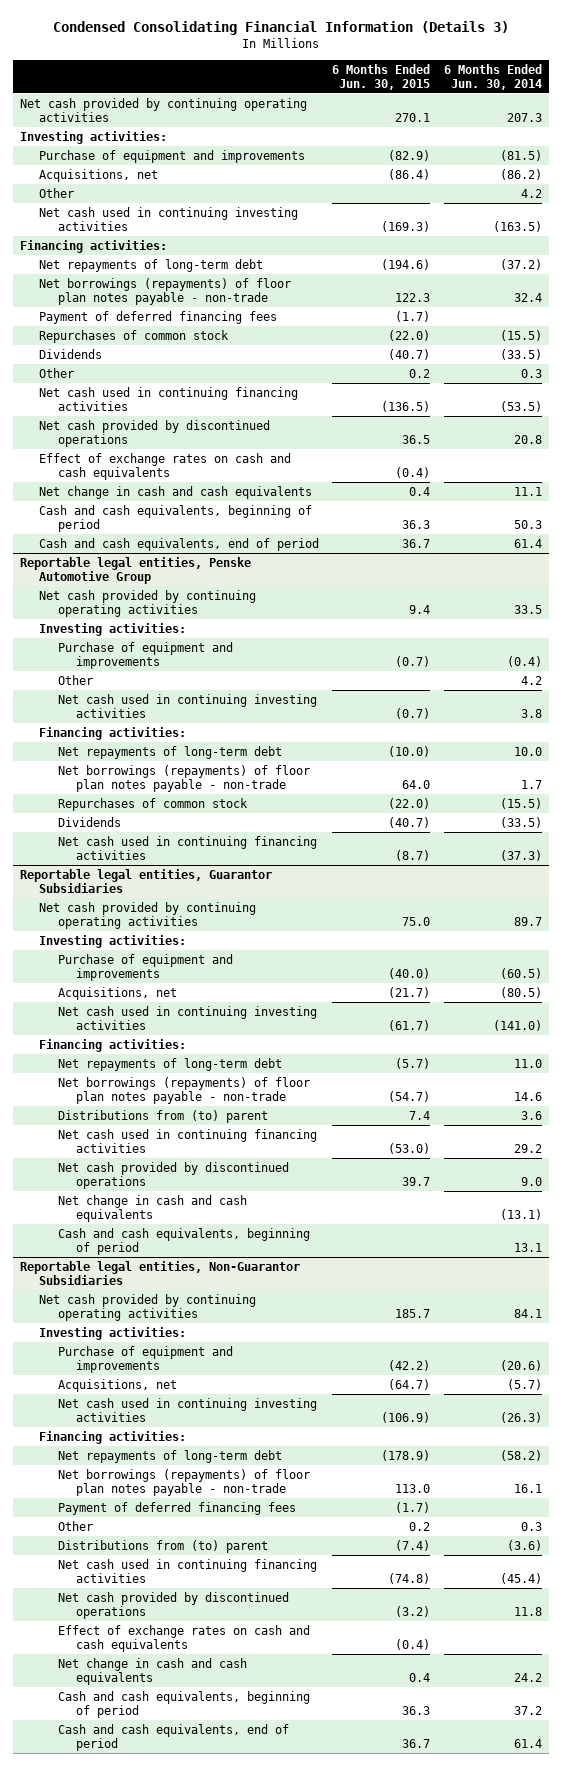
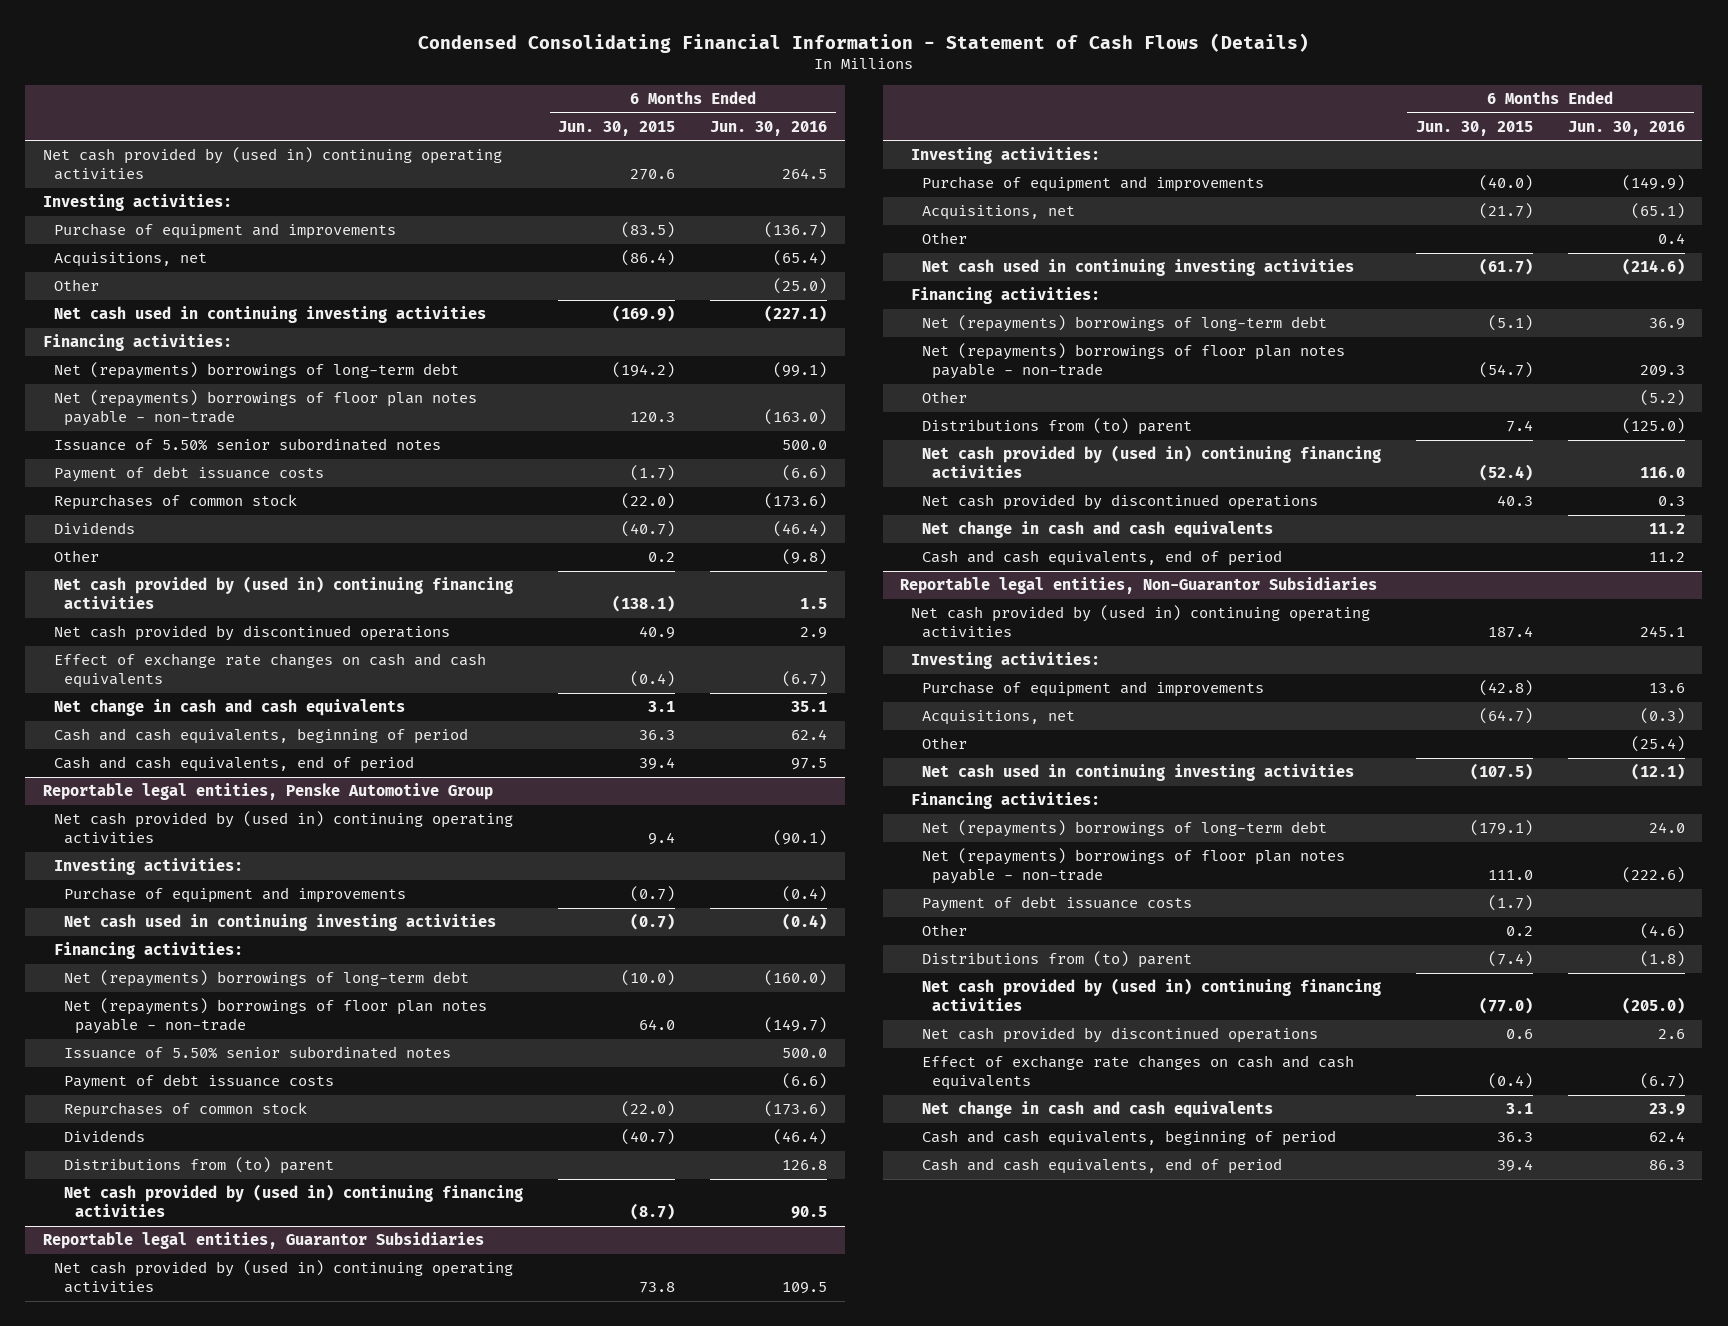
[52,20,509,35] Condensed Consolidating Financial Information (Details 3) -> [417,32,1309,53] Condensed Consolidating Financial Information - Statement of Cash Flows (Details)
[443,63,542,90] 6 Months Ended Jun. 30, 2014 -> none
none -> [710,120,828,136] Jun. 30, 2016
[19,97,307,122] Net cash provided by continuing operating activities -> [42,147,502,181] Net cash provided by (used in) continuing operating activities
[395,112,431,122] 270.1 -> [630,169,676,181] 270.6
[388,149,431,161] (82.9) -> [621,222,676,239] (83.5)
[381,220,431,232] (169.3) -> [612,305,676,323] (169.9)
[38,258,263,272] Net repayments of long-term debt -> [53,362,459,380] Net (repayments) borrowings of long-term debt
[381,258,431,270] (194.6) -> [612,362,676,379] (194.2)
[38,277,291,305] Net borrowings (repayments) of floor plan notes payable - non-trade -> [53,390,477,427] Net (repayments) borrowings of floor plan notes payable - non-trade
[395,292,431,302] 122.3 -> [630,412,676,423] 120.3
none -> [53,438,441,452] Issuance of 5.50% senior subordinated notes
[38,310,277,324] Payment of deferred financing fees -> [53,466,324,483] Payment of debt issuance costs
[38,386,298,411] Net cash used in continuing financing activities -> [53,576,513,610] Net cash provided by (used in) continuing financing activities
[381,400,431,412] (136.5) -> [612,595,676,613] (138.1)
[402,434,431,444] 36.5 -> [639,626,676,640] 40.9
[38,452,291,480] Effect of exchange rates on cash and cash equivalents -> [53,653,486,689] Effect of exchange rate changes on cash and cash equivalents
[409,486,431,496] 0.4 -> [648,701,676,713] 3.1
[402,538,431,548] 36.7 -> [639,757,676,771] 39.4
[38,589,256,617] Net cash provided by continuing operating activities -> [53,811,513,845] Net cash provided by (used in) continuing operating activities
[57,674,93,685] Other -> none
[57,745,282,759] Net repayments of long-term debt -> [64,970,470,988] Net (repayments) borrowings of long-term debt
[57,764,310,792] Net borrowings (repayments) of floor plan notes payable - non-trade -> [64,998,488,1035] Net (repayments) borrowings of floor plan notes payable - non-trade
none -> [64,1046,452,1060] Issuance of 5.50% senior subordinated notes
none -> [64,1074,335,1091] Payment of debt issuance costs
none -> [64,1157,335,1175] Distributions from (to) parent
[57,835,317,860] Net cash used in continuing financing activities -> [64,1184,524,1218] Net cash provided by (used in) continuing financing activities
[38,901,256,929] Net cash provided by continuing operating activities -> [53,1260,513,1294] Net cash provided by (used in) continuing operating activities
[402,916,431,926] 75.0 -> [639,1282,676,1294] 73.8
none -> [921,232,967,245] Other
[57,1057,282,1071] Net repayments of long-term debt -> [921,315,1327,333] Net (repayments) borrowings of long-term debt
[395,1057,431,1069] (5.7) -> [1487,315,1533,332] (5.1)
[57,1076,310,1104] Net borrowings (repayments) of floor plan notes payable - non-trade -> [921,343,1345,380] Net (repayments) borrowings of floor plan notes payable - non-trade
none -> [921,391,967,404] Other
[57,1128,317,1153] Net cash used in continuing financing activities -> [921,445,1381,479] Net cash provided by (used in) continuing financing activities
[388,1142,431,1154] (53.0) -> [1478,464,1533,482] (52.4)
[402,1176,431,1186] 39.7 -> [1496,495,1533,507] 40.3
[57,1227,310,1255] Cash and cash equivalents, beginning of period -> [921,550,1282,567] Cash and cash equivalents, end of period
[38,1293,256,1321] Net cash provided by continuing operating activities -> [911,605,1371,639] Net cash provided by (used in) continuing operating activities
[395,1308,431,1318] 185.7 -> [1487,626,1533,639] 187.4
[388,1359,431,1371] (42.2) -> [1478,680,1533,697] (42.8)
none -> [921,737,967,750] Other
[381,1411,431,1423] (106.9) -> [1469,763,1533,781] (107.5)
[57,1449,282,1463] Net repayments of long-term debt -> [921,820,1327,838] Net (repayments) borrowings of long-term debt
[381,1449,431,1461] (178.9) -> [1469,820,1533,837] (179.1)
[57,1468,310,1496] Net borrowings (repayments) of floor plan notes payable - non-trade -> [921,848,1345,885] Net (repayments) borrowings of floor plan notes payable - non-trade
[395,1483,431,1493] 113.0 -> [1487,870,1533,881] 111.0
[57,1501,296,1515] Payment of deferred financing fees -> [921,896,1192,913] Payment of debt issuance costs
[57,1558,317,1583] Net cash used in continuing financing activities -> [921,978,1381,1012] Net cash provided by (used in) continuing financing activities
[388,1572,431,1584] (74.8) -> [1478,997,1533,1015] (77.0)
[395,1605,431,1617] (3.2) -> [1505,1029,1533,1040] 0.6
[57,1624,310,1652] Effect of exchange rates on cash and cash equivalents -> [921,1055,1354,1091] Effect of exchange rate changes on cash and cash equivalents
[409,1672,431,1682] 0.4 -> [1505,1103,1533,1115] 3.1
[402,1738,431,1748] 36.7 -> [1496,1159,1533,1173] 39.4

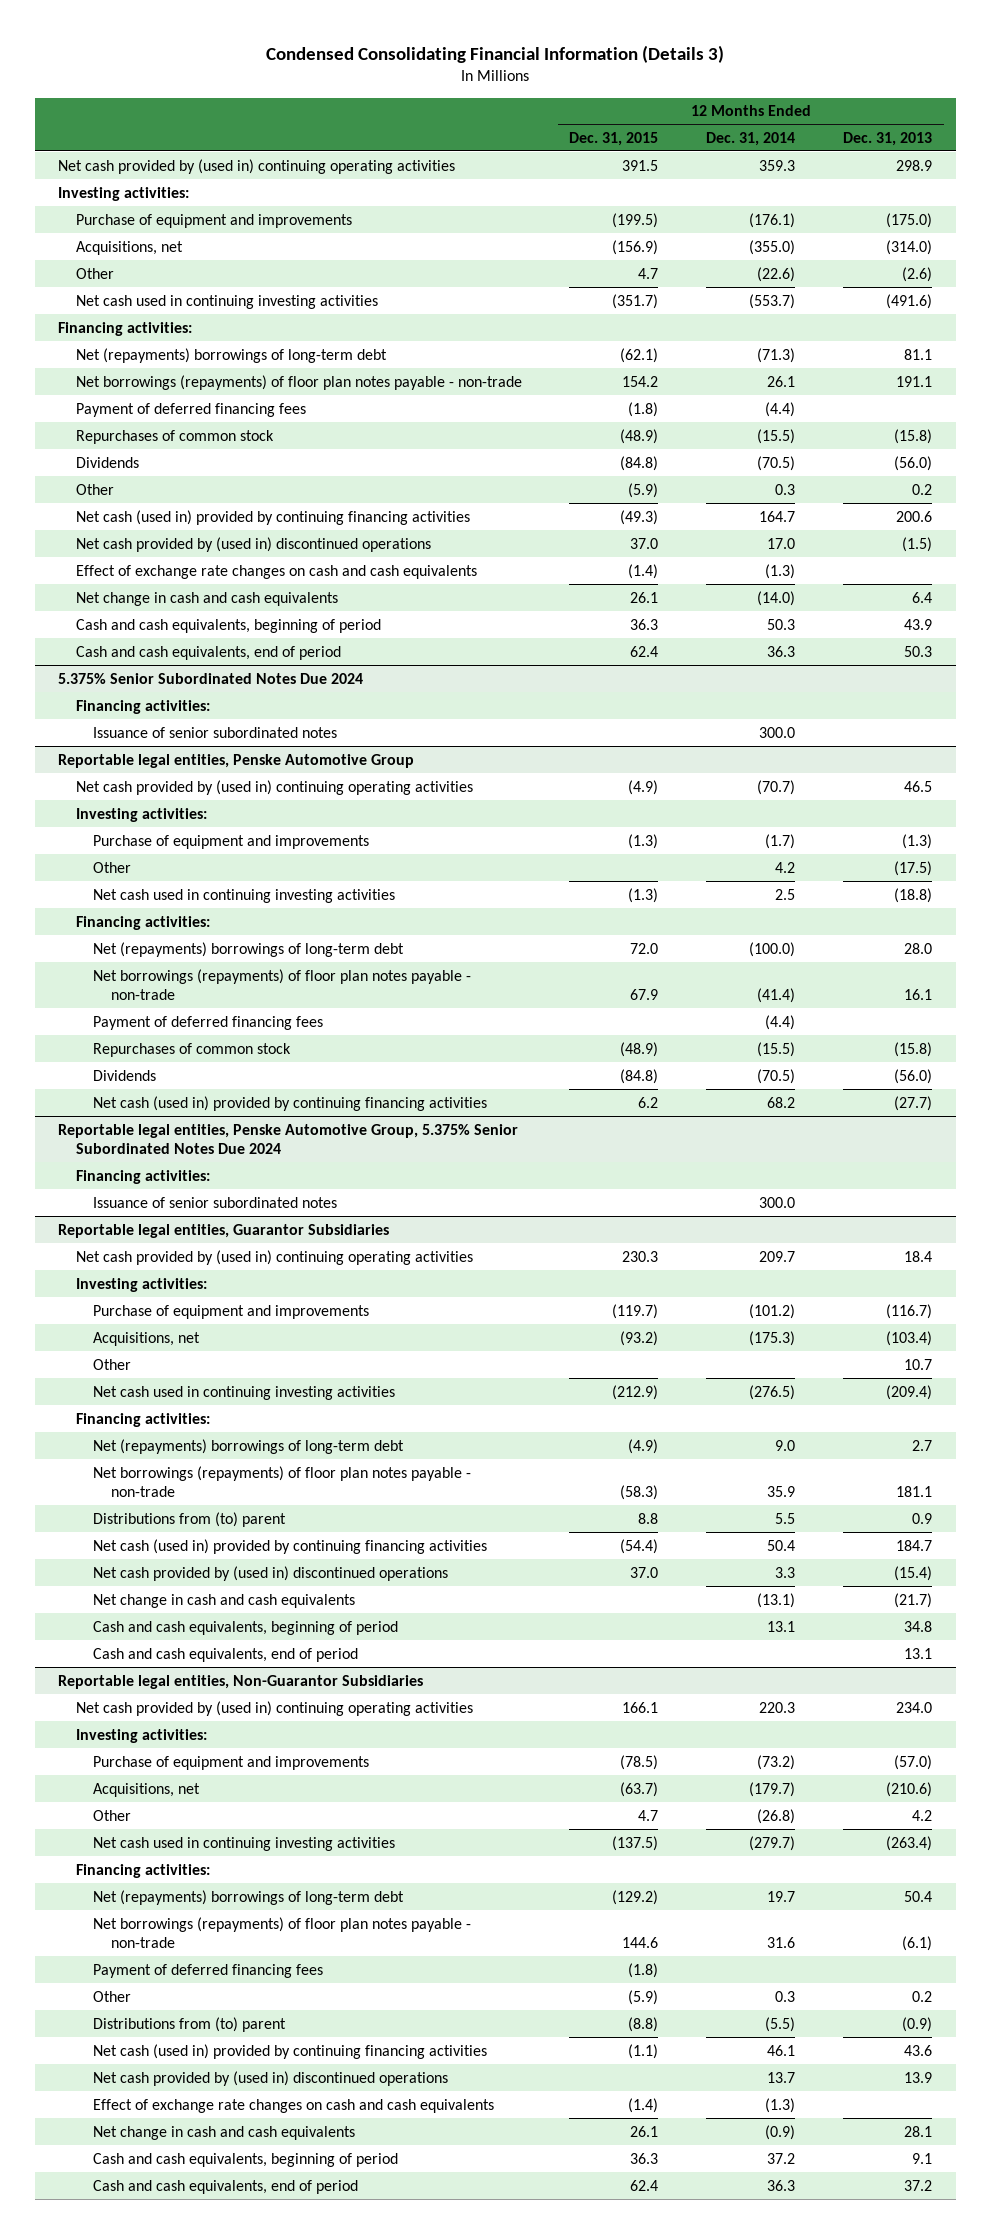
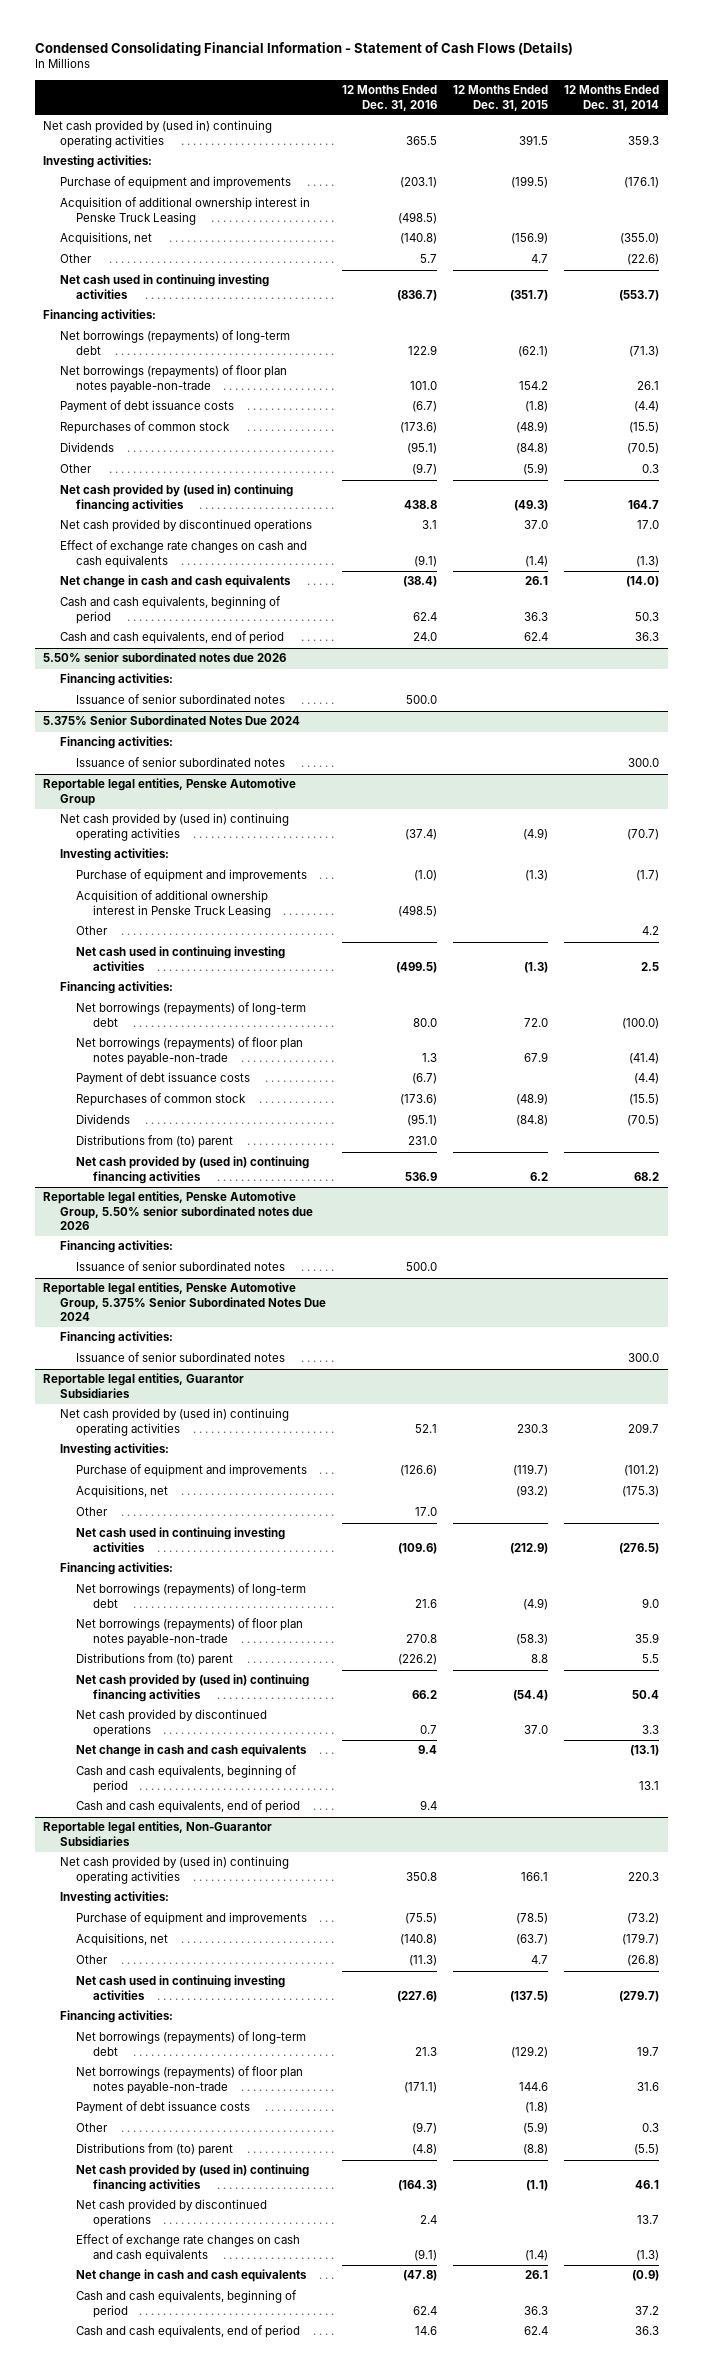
[266,44,725,63] Condensed Consolidating Financial Information (Details 3) -> [35,42,574,57] Condensed Consolidating Financial Information - Statement of Cash Flows (Details)
[842,131,932,146] Dec. 31, 2013 -> none
none -> [342,85,438,111] 12 Months Ended Dec. 31, 2016
none -> [59,197,310,225] Acquisition of additional ownership interest in Penske Truck Leasing
[75,347,387,363] Net (repayments) borrowings of long-term debt -> [59,330,290,355] Net borrowings (repayments) of long-term debt
[75,374,522,390] Net borrowings (repayments) of floor plan notes payable - non-trade -> [59,365,287,393] Net borrowings (repayments) of floor plan notes payable-non-trade
[75,402,306,417] Payment of deferred financing fees -> [59,400,234,413] Payment of debt issuance costs
[75,509,470,525] Net cash (used in) provided by continuing financing activities -> [59,484,293,512] Net cash provided by (used in) continuing financing activities
[75,536,431,552] Net cash provided by (used in) discontinued operations -> [59,519,312,533] Net cash provided by discontinued operations
none -> [43,652,287,664] 5.50% senior subordinated notes due 2026
none -> [59,673,173,687] Financing activities:
none -> [76,694,286,705] Issuance of senior subordinated notes
none -> [76,890,271,918] Acquisition of additional ownership interest in Penske Truck Leasing
[93,941,405,957] Net (repayments) borrowings of long-term debt -> [76,1002,307,1027] Net borrowings (repayments) of long-term debt
[93,968,472,1001] Net borrowings (repayments) of floor plan notes payable - non-trade -> [76,1037,304,1065] Net borrowings (repayments) of floor plan notes payable-non-trade
[93,1015,324,1030] Payment of deferred financing fees -> [76,1072,251,1085] Payment of debt issuance costs
none -> [76,1135,234,1149] Distributions from (to) parent
[93,1095,488,1111] Net cash (used in) provided by continuing financing activities -> [76,1156,310,1184] Net cash provided by (used in) continuing financing activities
none -> [43,1191,313,1231] Reportable legal entities, Penske Automotive Group, 5.50% senior subordinated notes due 2026
none -> [59,1240,173,1254] Financing activities:
none -> [76,1261,286,1272] Issuance of senior subordinated notes
[93,1438,405,1454] Net (repayments) borrowings of long-term debt -> [76,1583,307,1608] Net borrowings (repayments) of long-term debt
[93,1465,472,1498] Net borrowings (repayments) of floor plan notes payable - non-trade -> [76,1618,304,1646] Net borrowings (repayments) of floor plan notes payable-non-trade
[93,1538,488,1554] Net cash (used in) provided by continuing financing activities -> [76,1674,310,1702] Net cash provided by (used in) continuing financing activities
[93,1565,449,1581] Net cash provided by (used in) discontinued operations -> [76,1709,268,1737] Net cash provided by discontinued operations
[93,1889,405,1905] Net (repayments) borrowings of long-term debt -> [76,2031,307,2056] Net borrowings (repayments) of long-term debt
[93,1916,472,1949] Net borrowings (repayments) of floor plan notes payable - non-trade -> [76,2066,304,2094] Net borrowings (repayments) of floor plan notes payable-non-trade
[93,1963,324,1978] Payment of deferred financing fees -> [76,2101,251,2114] Payment of debt issuance costs
[93,2043,488,2059] Net cash (used in) provided by continuing financing activities -> [76,2164,310,2192] Net cash provided by (used in) continuing financing activities
[93,2070,449,2086] Net cash provided by (used in) discontinued operations -> [76,2199,268,2227] Net cash provided by discontinued operations

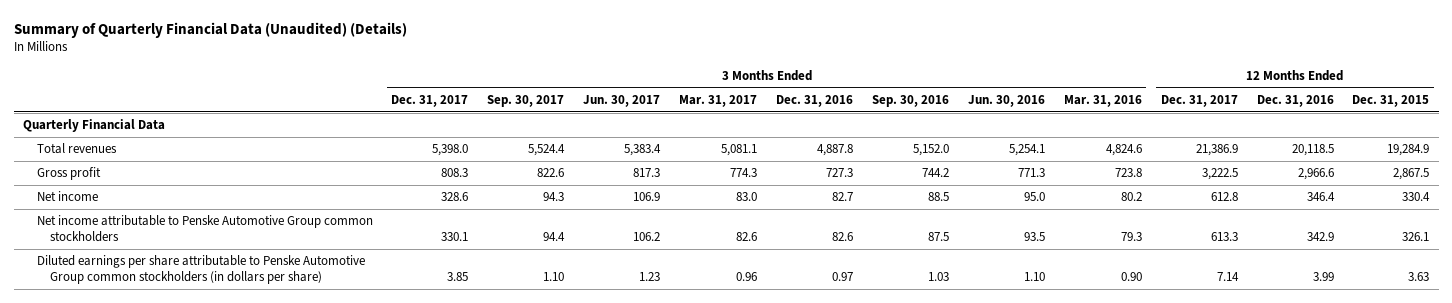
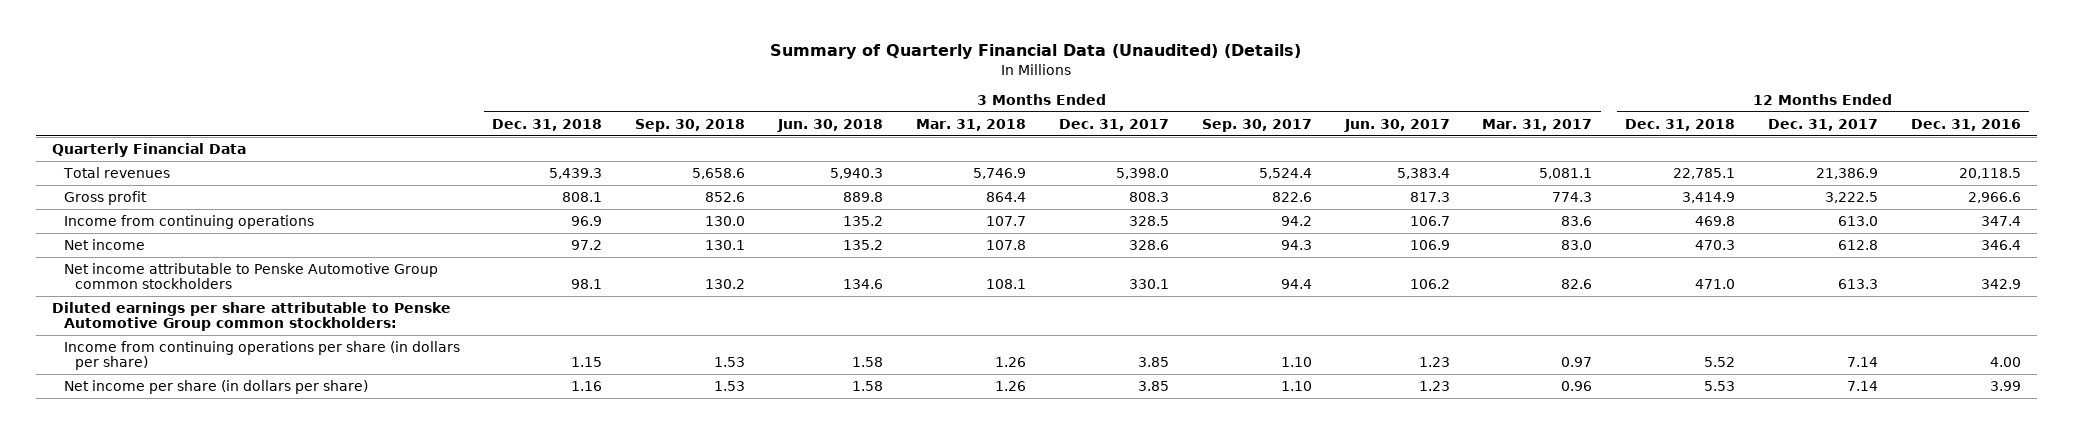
[776,95,854,108] Dec. 31, 2016 -> none
[871,95,949,108] Sep. 30, 2016 -> none
[967,95,1045,108] Jun. 30, 2016 -> none
[1063,95,1142,108] Mar. 31, 2016 -> none
[1352,95,1430,108] Dec. 31, 2015 -> none
none -> [492,118,603,131] Dec. 31, 2018
none -> [635,118,746,132] Sep. 30, 2018
none -> [777,118,884,132] Jun. 30, 2018
none -> [915,118,1026,131] Mar. 31, 2018
none -> [1625,118,1736,131] Dec. 31, 2018
none -> [63,214,314,229] Income from continuing operations
none -> [52,301,452,332] Diluted earnings per share attributable to Penske Automotive Group common stockholders:
none -> [63,340,460,371] Income from continuing operations per share (in dollars per share)
[36,255,365,285] Diluted earnings per share attributable to Penske Automotive Group common stockholders (in dollars per share) -> [63,379,368,394] Net income per share (in dollars per share)

